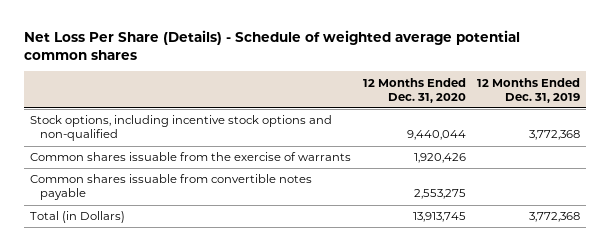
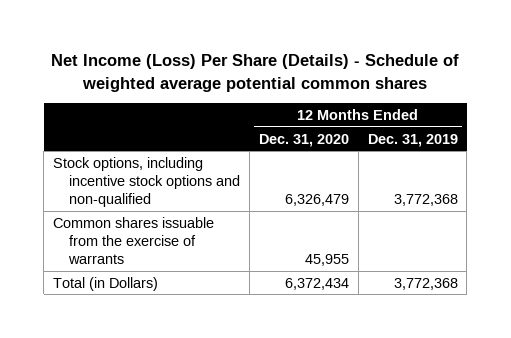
[23,29,520,60] Net Loss Per Share (Details) - Schedule of weighted average potential common shares -> [51,54,460,92] Net Income (Loss) Per Share (Details) - Schedule of weighted average potential common shares
[29,174,312,201] Common shares issuable from convertible notes payable -> none
[406,130,466,141] 9,440,044 -> [284,193,349,206] 6,326,479
[413,153,466,164] 1,920,426 -> [304,253,349,266] 45,955
[412,212,466,223] 13,913,745 -> [284,277,349,290] 6,372,434

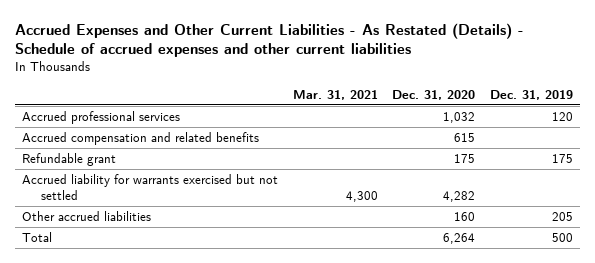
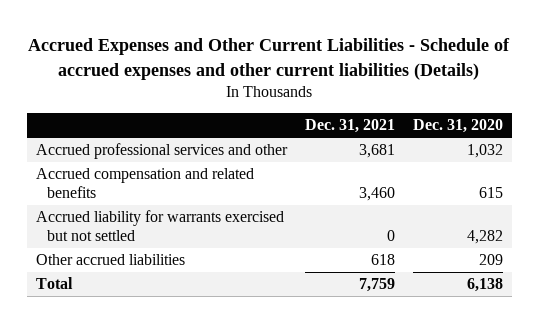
[15,22,525,58] Accrued Expenses and Other Current Liabilities - As Restated (Details) - Schedule of accrued expenses and other current liabilities -> [28,38,511,80] Accrued Expenses and Other Current Liabilities - Schedule of accrued expenses and other current liabilities (Details)
[292,89,378,100] Mar. 31, 2021 -> none
[489,89,573,100] Dec. 31, 2019 -> none
none -> [304,119,395,134] Dec. 31, 2021
[22,110,181,124] Accrued professional services -> [35,143,288,160] Accrued professional services and other
[22,152,117,166] Refundable grant -> none
[454,211,476,221] 160 -> [478,254,503,266] 209
[443,232,476,244] 6,264 -> [466,278,503,293] 6,138

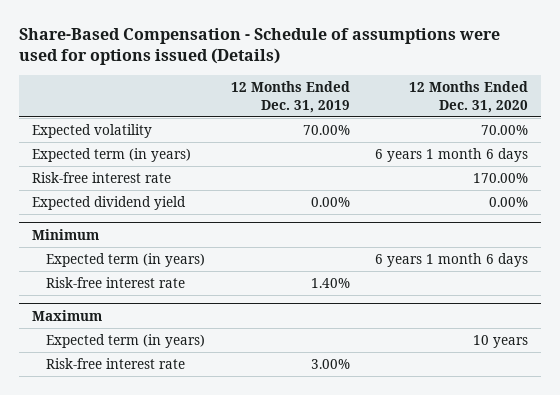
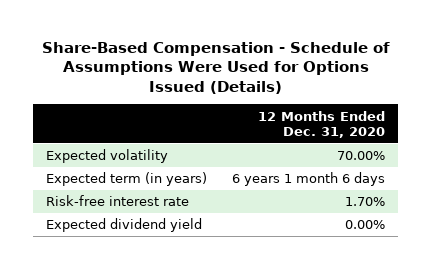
[18,28,500,66] Share-Based Compensation - Schedule of assumptions were used for options issued (Details) -> [41,41,390,94] Share-Based Compensation - Schedule of Assumptions Were Used for Options Issued (Details)
[230,81,350,113] 12 Months Ended Dec. 31, 2019 -> none
[473,172,529,183] 170.00% -> [345,197,386,207] 1.70%
[31,228,99,240] Minimum -> none
[46,252,206,267] Expected term (in years) -> none
[46,276,186,288] Risk-free interest rate -> none
[31,309,102,321] Maximum -> none
[46,333,206,348] Expected term (in years) -> none
[46,357,186,369] Risk-free interest rate -> none

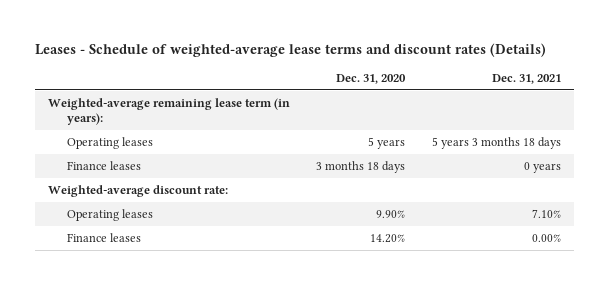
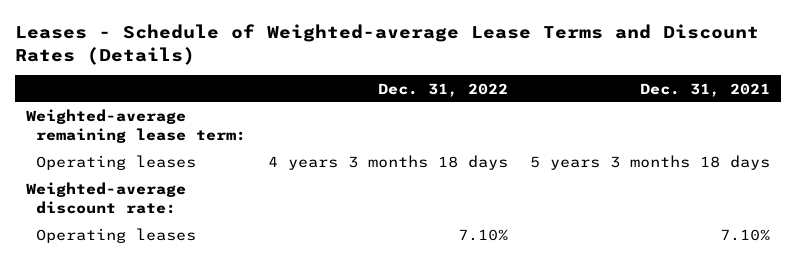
[34,43,546,58] Leases - Schedule of weighted-average lease terms and discount rates (Details) -> [14,23,759,65] Leases - Schedule of Weighted-average Lease Terms and Discount Rates (Details)
[336,74,407,85] Dec. 31, 2020 -> none
none -> [378,82,509,97] Dec. 31, 2022
[47,97,290,125] Weighted-average remaining lease term (in years): -> [25,109,247,144] Weighted-average remaining lease term:
[67,160,142,170] Finance leases -> none
[67,232,142,242] Finance leases -> none

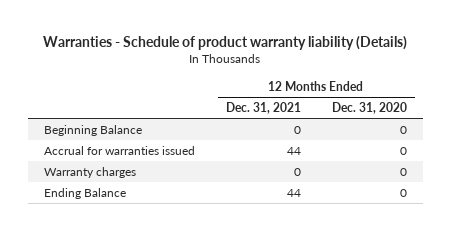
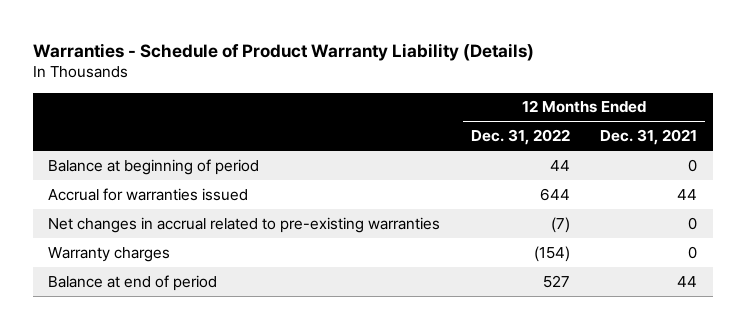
[43,35,408,50] Warranties - Schedule of product warranty liability (Details) -> [32,42,534,61] Warranties - Schedule of Product Warranty Liability (Details)
[331,102,407,115] Dec. 31, 2020 -> none
none -> [470,129,570,146] Dec. 31, 2022
[43,125,142,137] Beginning Balance -> [48,158,260,175] Balance at beginning of period
none -> [48,216,441,233] Net changes in accrual related to pre-existing warranties
[43,188,126,200] Ending Balance -> [48,274,218,291] Balance at end of period

